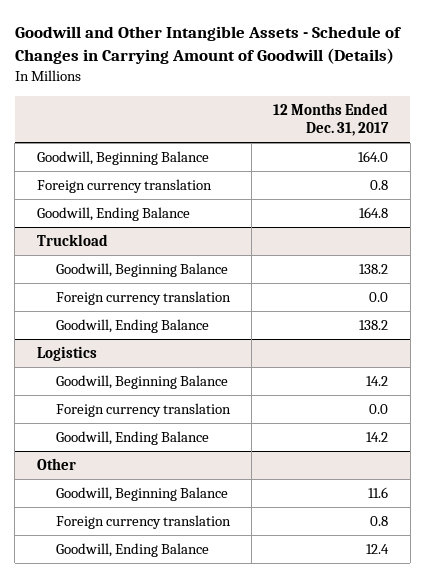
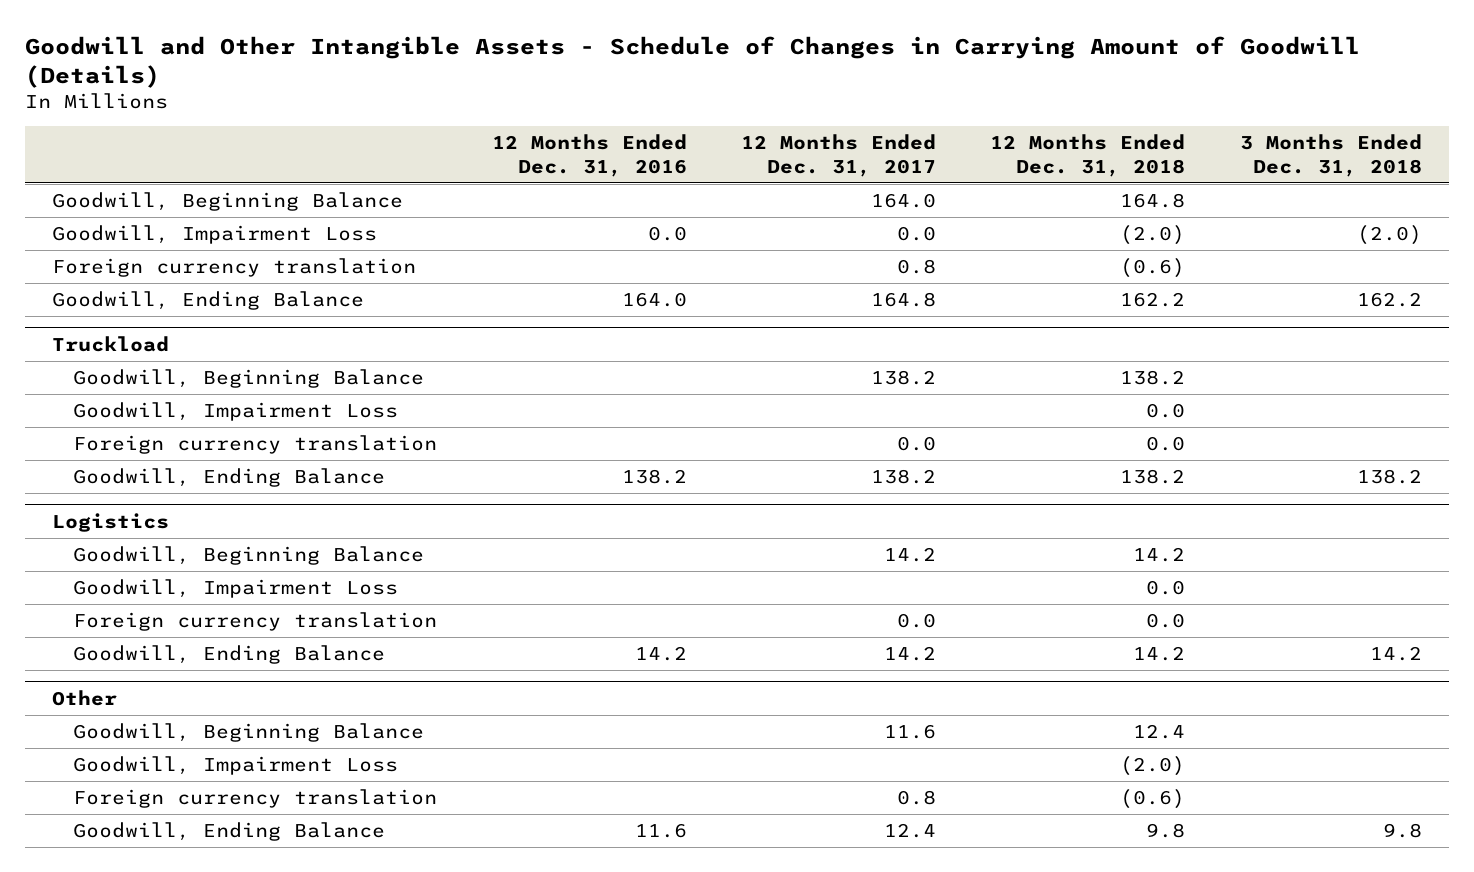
none -> [491,133,687,177] 12 Months Ended Dec. 31, 2016
none -> [990,133,1186,177] 12 Months Ended Dec. 31, 2018
none -> [1239,133,1422,177] 3 Months Ended Dec. 31, 2018
none -> [52,224,378,244] Goodwill, Impairment Loss
none -> [73,401,399,421] Goodwill, Impairment Loss
none -> [73,578,399,598] Goodwill, Impairment Loss
none -> [73,755,399,775] Goodwill, Impairment Loss

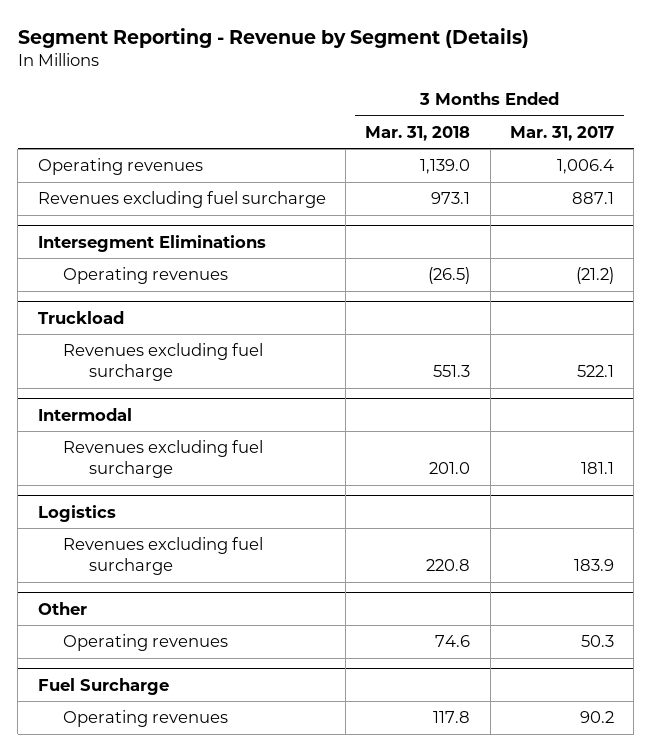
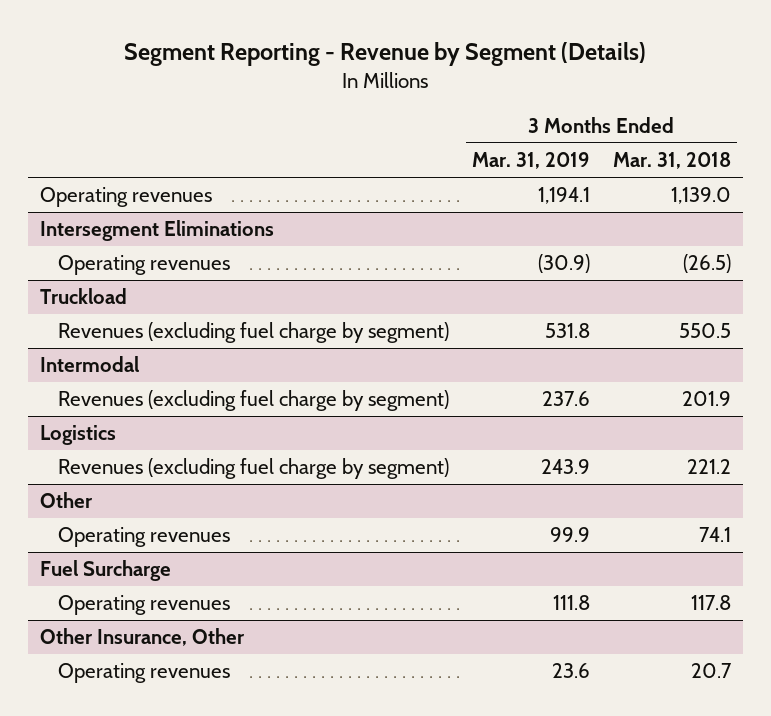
[510,125,615,141] Mar. 31, 2017 -> none
none -> [471,152,590,170] Mar. 31, 2019
[37,191,326,209] Revenues excluding fuel surcharge -> none
[63,343,264,382] Revenues excluding fuel surcharge -> [57,322,449,344] Revenues (excluding fuel charge by segment)
[433,365,471,378] 551.3 -> [679,323,732,339] 550.5
[63,440,264,479] Revenues excluding fuel surcharge -> [57,390,449,412] Revenues (excluding fuel charge by segment)
[429,462,471,475] 201.0 -> [682,391,732,407] 201.9
[63,537,264,576] Revenues excluding fuel surcharge -> [57,458,449,480] Revenues (excluding fuel charge by segment)
[426,559,471,572] 220.8 -> [687,459,732,475] 221.2
[435,635,471,648] 74.6 -> [699,527,732,543] 74.1
none -> [39,628,245,647] Other Insurance, Other
none -> [57,663,230,684] Operating revenues

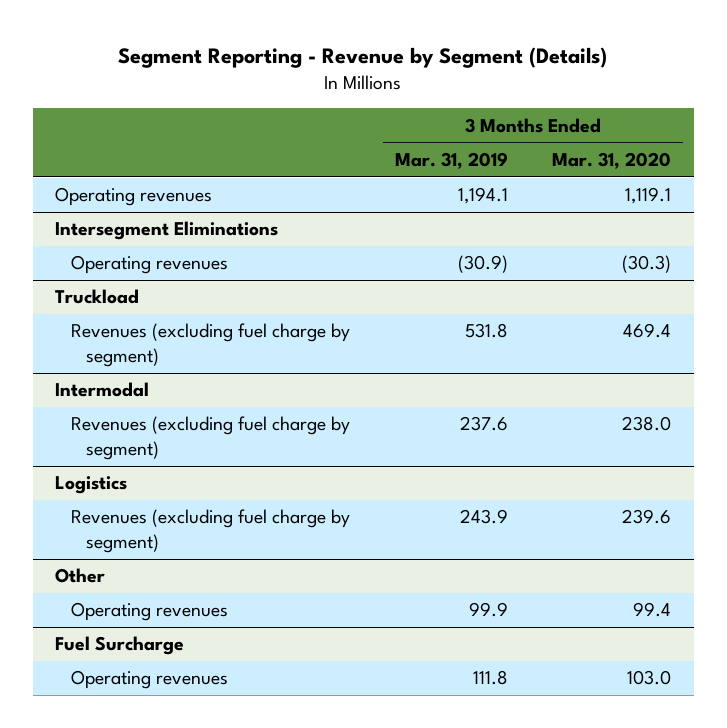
[613,152,732,170] Mar. 31, 2018 -> none
none -> [552,152,672,170] Mar. 31, 2020
[39,628,245,647] Other Insurance, Other -> none
[57,663,230,684] Operating revenues -> none

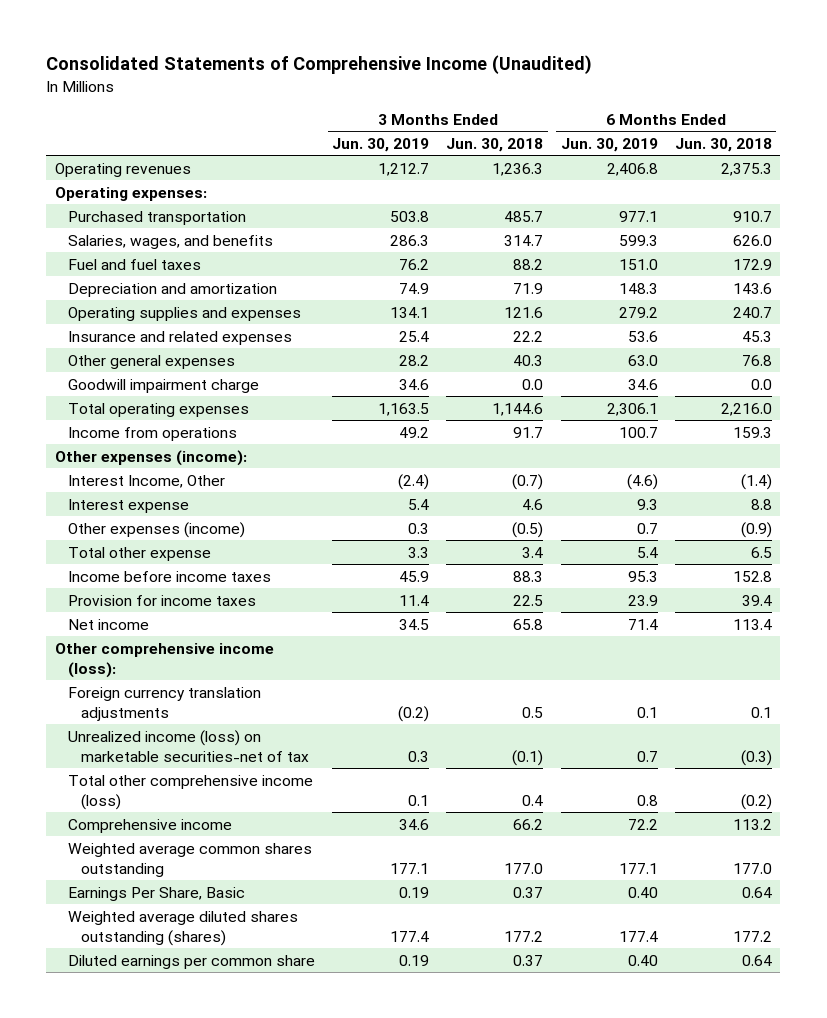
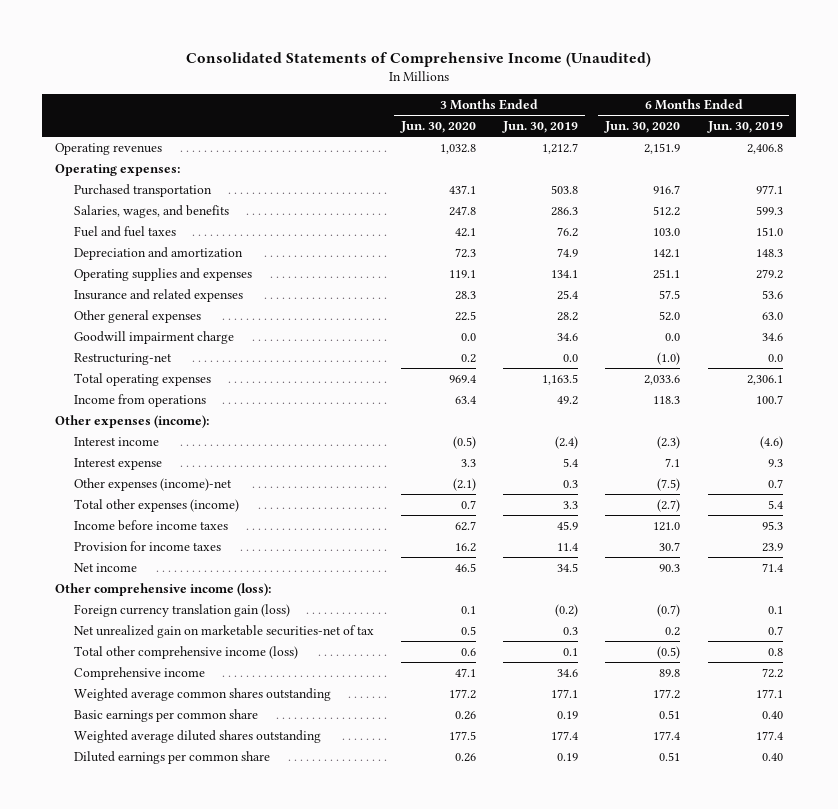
[446,137,544,152] Jun. 30, 2018 -> none
[674,137,772,152] Jun. 30, 2018 -> none
none -> [399,120,476,133] Jun. 30, 2020
none -> [604,120,681,133] Jun. 30, 2020
none -> [73,352,172,365] Restructuring-net
[67,474,225,488] Interest Income, Other -> [73,436,159,446] Interest income
[67,521,245,538] Other expenses (income) -> [73,477,232,491] Other expenses (income)-net
[67,546,211,561] Total other expense -> [73,498,239,512] Total other expenses (income)
[67,686,261,721] Foreign currency translation adjustments -> [73,603,290,617] Foreign currency translation gain (loss)
[67,729,310,762] Unrealized income (loss) on marketable securities-net of tax -> [73,624,374,638] Net unrealized gain on marketable securities-net of tax
[67,886,245,901] Earnings Per Share, Basic -> [73,708,258,722] Basic earnings per common share
[67,910,298,946] Weighted average diluted shares outstanding (shares) -> [73,729,321,743] Weighted average diluted shares outstanding

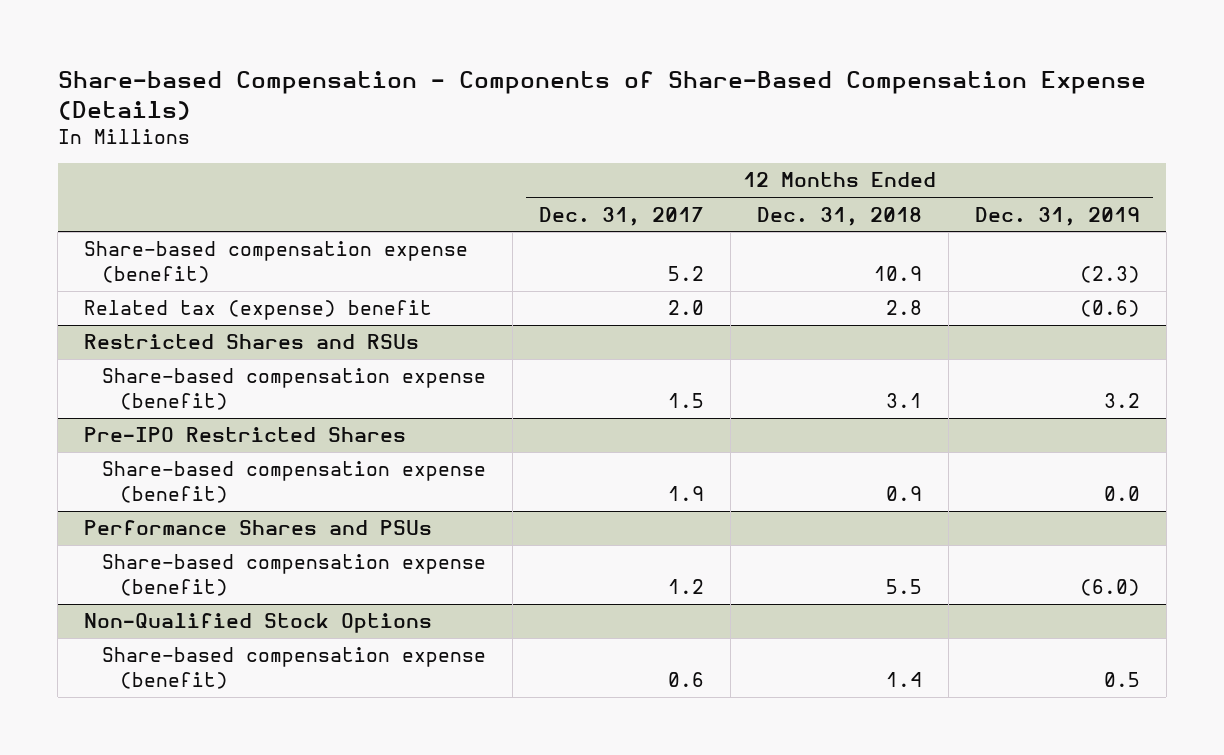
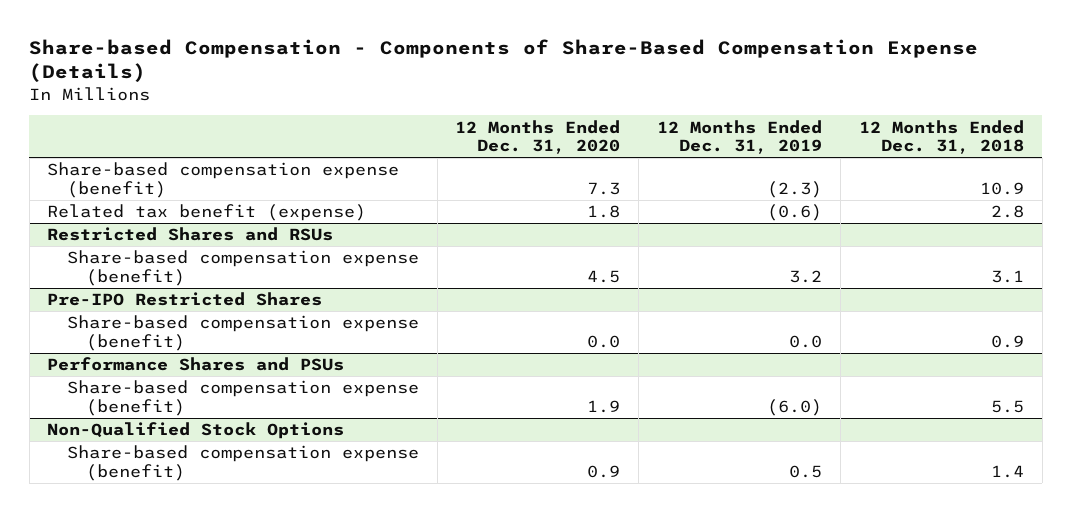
[539,206,705,226] Dec. 31, 2017 -> none
none -> [455,119,621,155] 12 Months Ended Dec. 31, 2020
[84,300,433,321] Related tax (expense) benefit -> [47,204,367,222] Related tax benefit (expense)

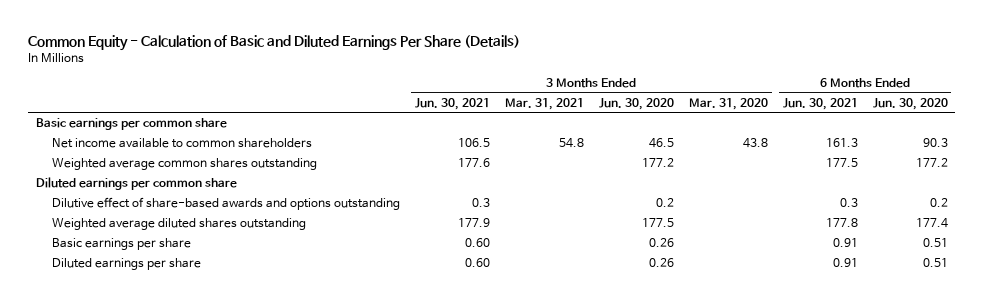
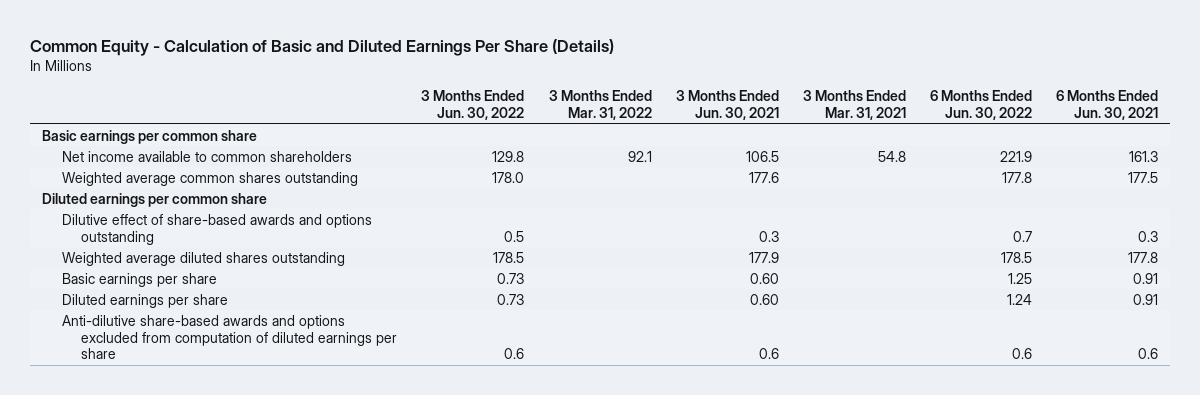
[598,97,674,110] Jun. 30, 2020 -> none
[688,97,768,110] Mar. 31, 2020 -> none
[872,97,948,110] Jun. 30, 2020 -> none
none -> [421,90,525,121] 3 Months Ended Jun. 30, 2022
none -> [548,90,652,121] 3 Months Ended Mar. 31, 2022
none -> [929,90,1032,121] 6 Months Ended Jun. 30, 2022
none -> [61,314,398,360] Anti-dilutive share-based awards and options excluded from computation of diluted earnings per share

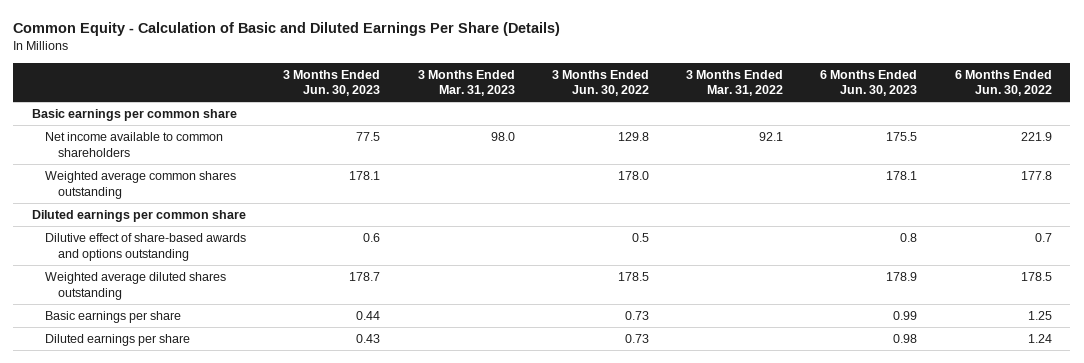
[675,90,779,121] 3 Months Ended Jun. 30, 2021 -> none
[802,90,906,121] 3 Months Ended Mar. 31, 2021 -> none
[1055,90,1158,121] 6 Months Ended Jun. 30, 2021 -> none
none -> [283,69,381,97] 3 Months Ended Jun. 30, 2023
none -> [417,69,515,97] 3 Months Ended Mar. 31, 2023
none -> [820,69,918,97] 6 Months Ended Jun. 30, 2023
[61,314,398,360] Anti-dilutive share-based awards and options excluded from computation of diluted earnings per share -> none

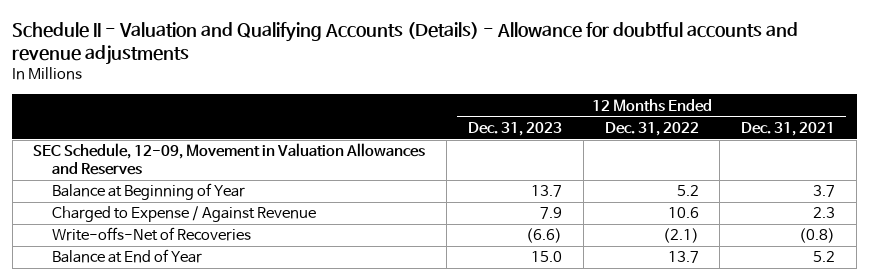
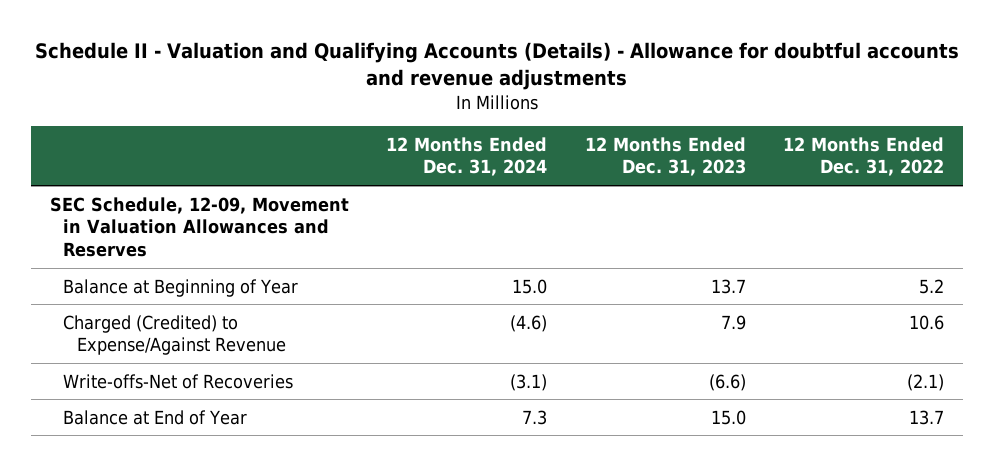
[741,122,836,137] Dec. 31, 2021 -> none
none -> [386,136,548,177] 12 Months Ended Dec. 31, 2024
[51,206,316,223] Charged to Expense / Against Revenue -> [63,314,286,356] Charged (Credited) to Expense/Against Revenue

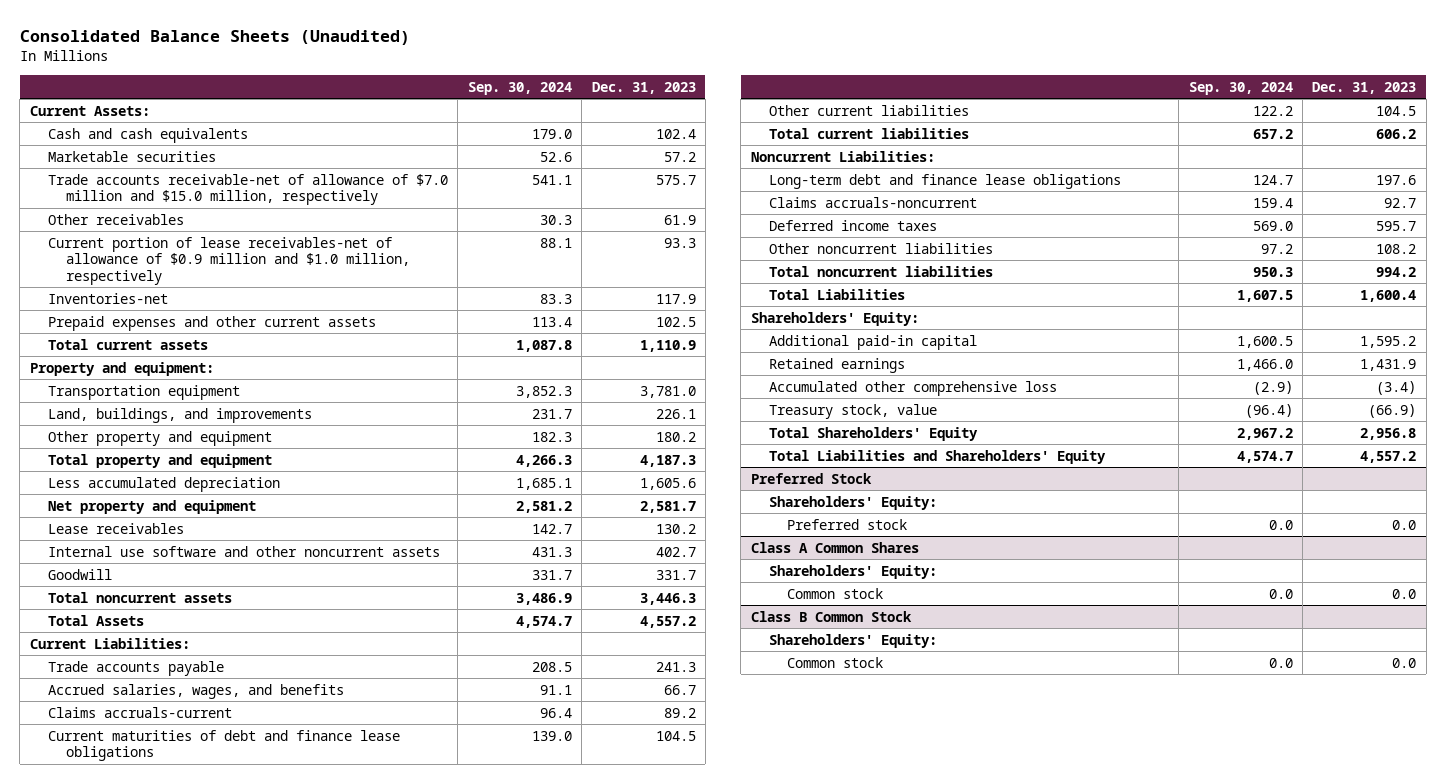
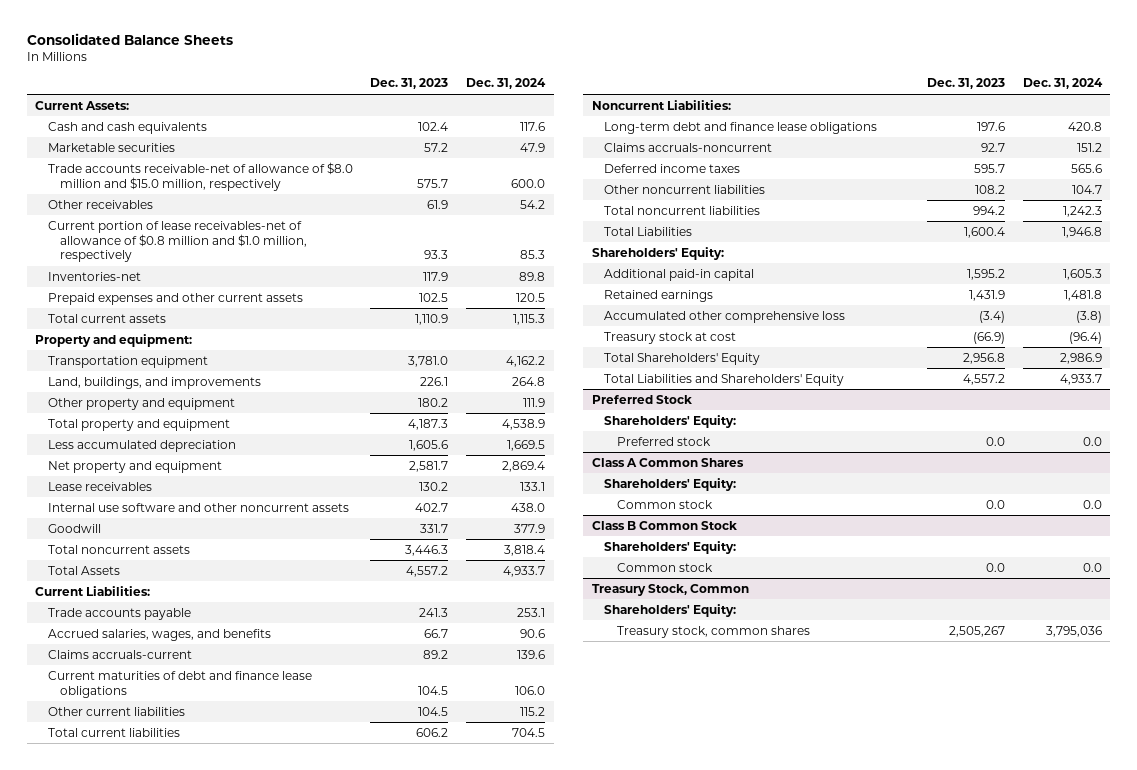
[19,29,410,45] Consolidated Balance Sheets (Unaudited) -> [26,32,233,45] Consolidated Balance Sheets
[467,81,572,95] Sep. 30, 2024 -> none
none -> [465,78,546,90] Dec. 31, 2024
[47,173,448,206] Trade accounts receivable-net of allowance of $7.0 million and $15.0 million, respectively -> [47,161,353,191] Trade accounts receivable-net of allowance of $8.0 million and $15.0 million, respectively
[47,236,411,285] Current portion of lease receivables-net of allowance of $0.9 million and $1.0 million, respectively -> [47,220,308,263] Current portion of lease receivables-net of allowance of $0.8 million and $1.0 million, respectively
[768,403,937,419] Treasury stock, value -> [604,331,737,344] Treasury stock at cost
none -> [591,583,749,596] Treasury Stock, Common
none -> [604,603,737,617] Shareholders' Equity:
none -> [617,625,811,638] Treasury stock, common shares

